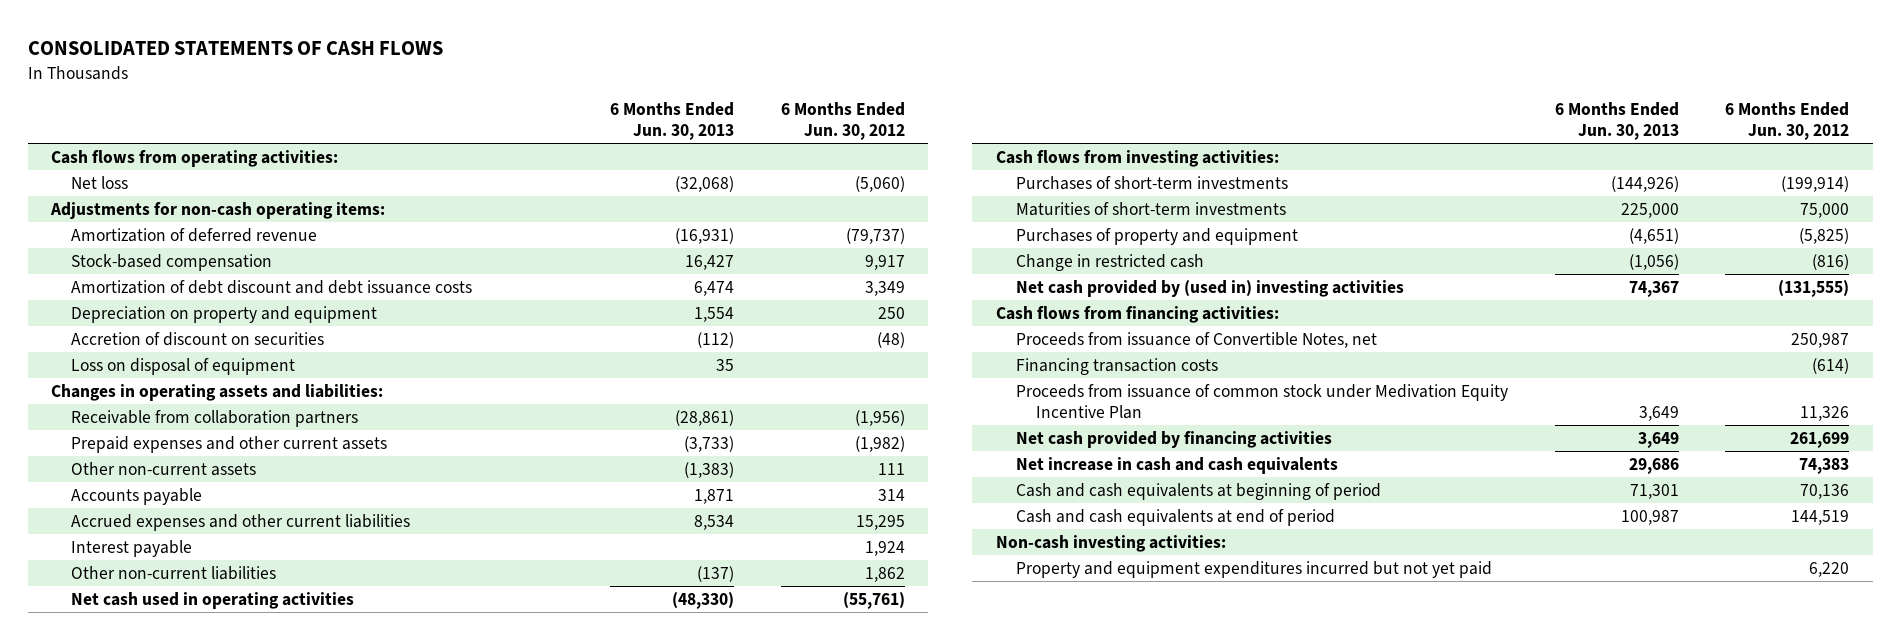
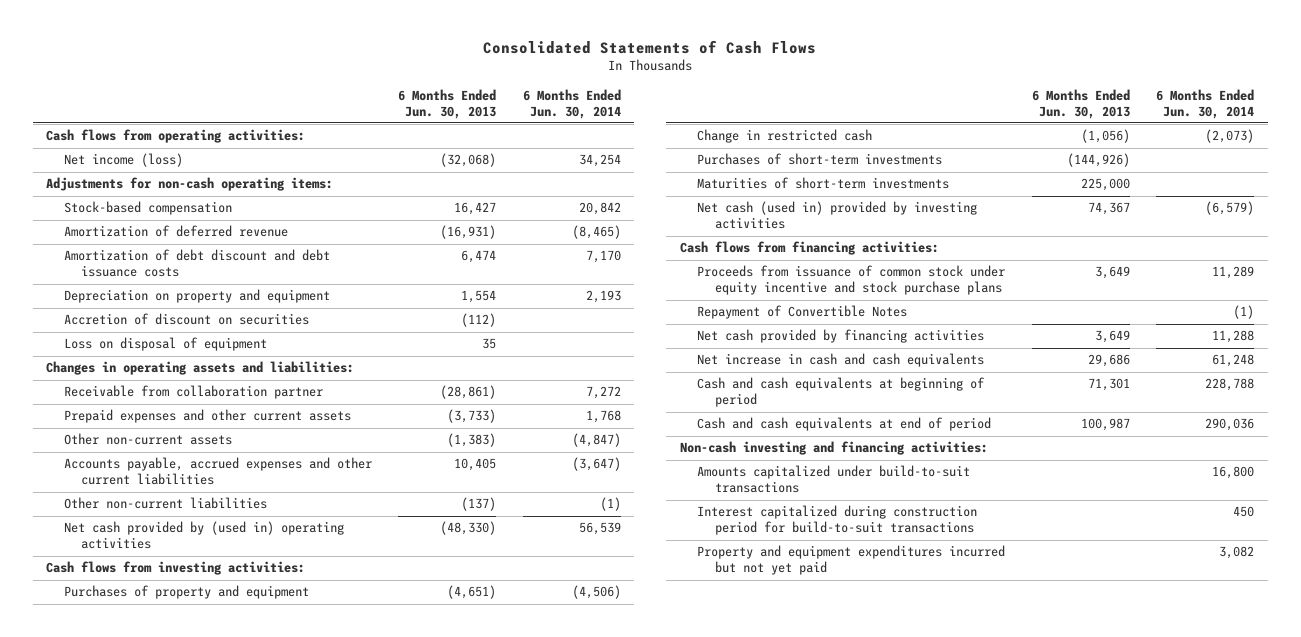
[27,41,443,56] CONSOLIDATED STATEMENTS OF CASH FLOWS -> [483,39,817,54] Consolidated Statements of Cash Flows
[780,102,905,141] 6 Months Ended Jun. 30, 2012 -> none
none -> [522,88,621,119] 6 Months Ended Jun. 30, 2014
[71,175,129,189] Net loss -> [63,153,183,168] Net income (loss)
[71,227,318,242] Amortization of deferred revenue -> [63,225,288,238] Amortization of deferred revenue
[71,409,359,427] Receivable from collaboration partners -> [63,385,323,400] Receivable from collaboration partner
[71,487,203,505] Accounts payable -> none
[71,539,193,557] Interest payable -> none
[71,513,411,531] Accrued expenses and other current liabilities -> [63,457,372,486] Accounts payable, accrued expenses and other current liabilities
[694,514,735,530] 8,534 -> [454,458,497,472] 10,405
[71,591,355,609] Net cash used in operating activities -> [63,521,344,550] Net cash provided by (used in) operating activities
[1015,175,1288,190] Purchases of short-term investments -> [697,153,943,166] Purchases of short-term investments
[1015,201,1286,216] Maturities of short-term investments -> [697,177,950,190] Maturities of short-term investments
[1015,279,1404,297] Net cash provided by (used in) investing activities -> [697,201,978,230] Net cash (used in) provided by investing activities
[1015,331,1377,348] Proceeds from issuance of Convertible Notes, net -> none
[1015,357,1218,375] Financing transaction costs -> none
[1015,383,1508,419] Proceeds from issuance of common stock under Medivation Equity Incentive Plan -> [697,265,1006,296] Proceeds from issuance of common stock under equity incentive and stock purchase plans
none -> [697,305,908,320] Repayment of Convertible Notes
[995,534,1226,552] Non-cash investing activities: -> [679,441,988,456] Non-cash investing and financing activities:
none -> [697,465,971,494] Amounts capitalized under build-to-suit transactions
none -> [697,505,978,536] Interest capitalized during construction period for build-to-suit transactions

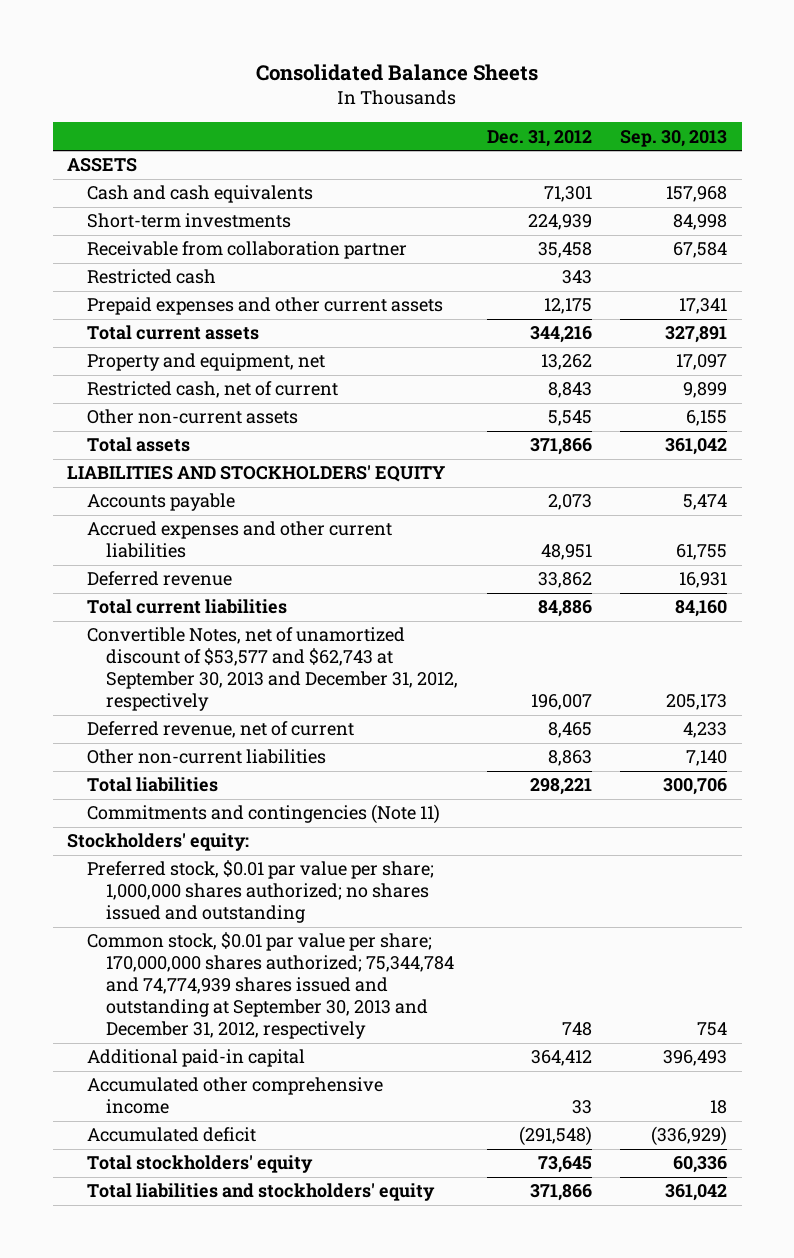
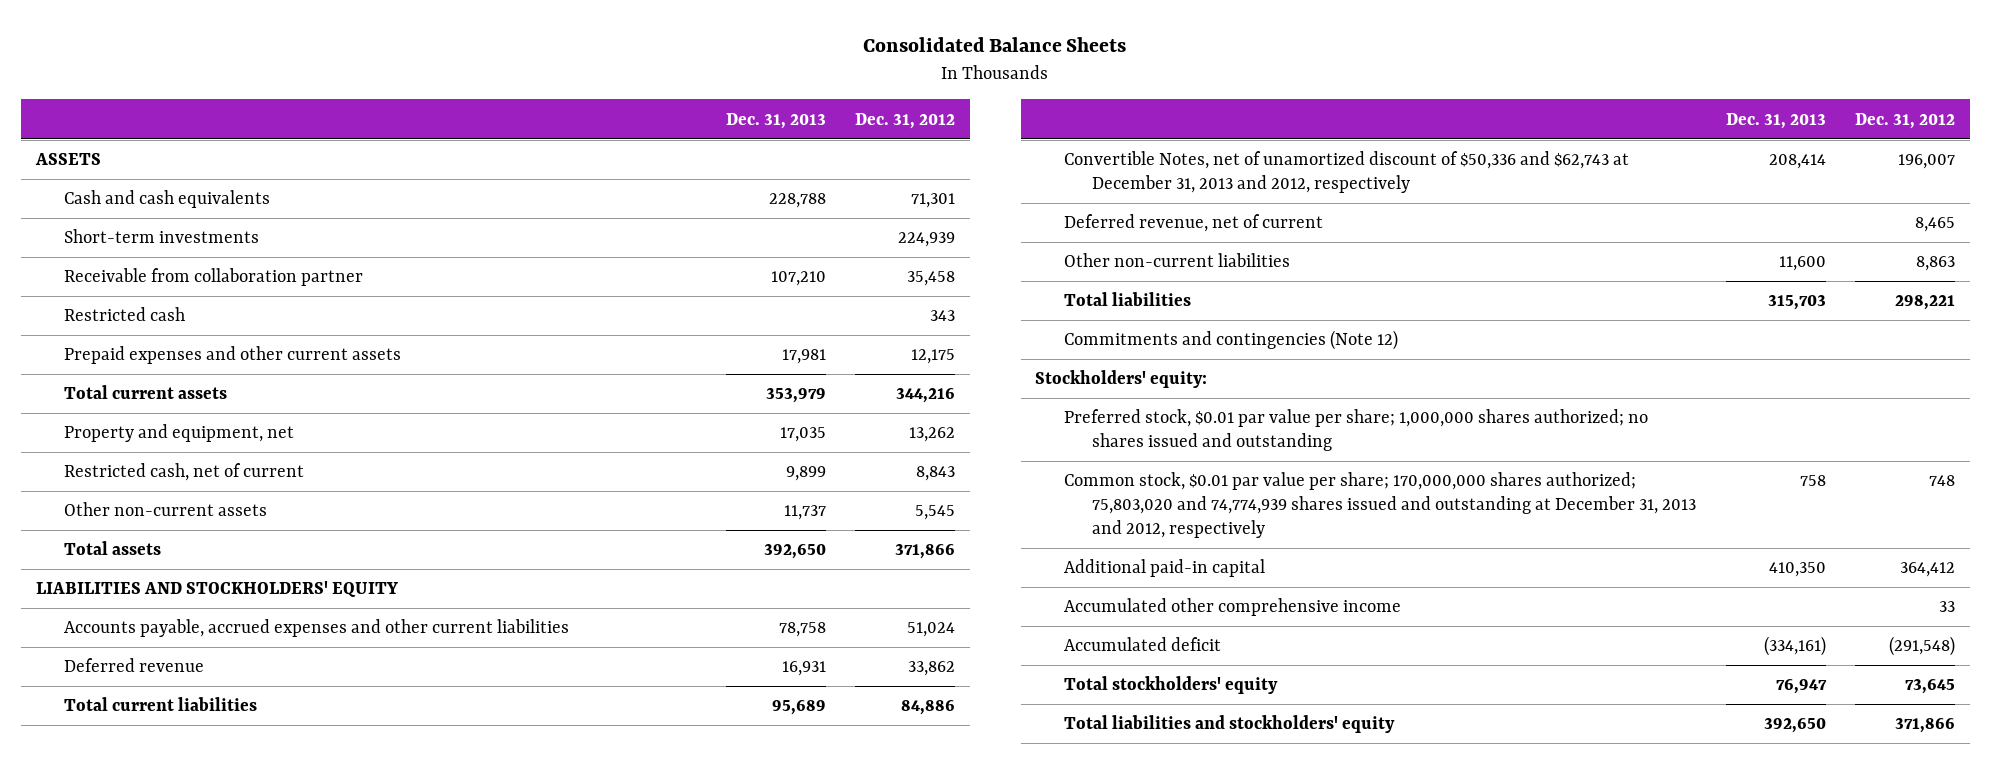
[620,129,728,147] Sep. 30, 2013 -> none
none -> [725,112,826,129] Dec. 31, 2013
[86,493,235,512] Accounts payable -> none
[86,521,392,559] Accrued expenses and other current liabilities -> [63,619,569,638] Accounts payable, accrued expenses and other current liabilities
[540,544,592,561] 48,951 -> [907,622,956,638] 51,024
[86,627,459,712] Convertible Notes, net of unamortized discount of $53,577 and $62,743 at September 30, 2013 and December 31, 2012, respectively -> [1063,151,1629,194] Convertible Notes, net of unamortized discount of $50,336 and $62,743 at December 31, 2013 and 2012, respectively
[86,804,440,825] Commitments and contingencies (Note 11) -> [1063,330,1398,351] Commitments and contingencies (Note 12)
[86,932,455,1040] Common stock, $0.01 par value per share; 170,000,000 shares authorized; 75,344,784 and 74,774,939 shares issued and outstanding at September 30, 2013 and December 31, 2012, respectively -> [1063,472,1696,539] Common stock, $0.01 par value per share; 170,000,000 shares authorized; 75,803,020 and 74,774,939 shares issued and outstanding at December 31, 2013 and 2012, respectively

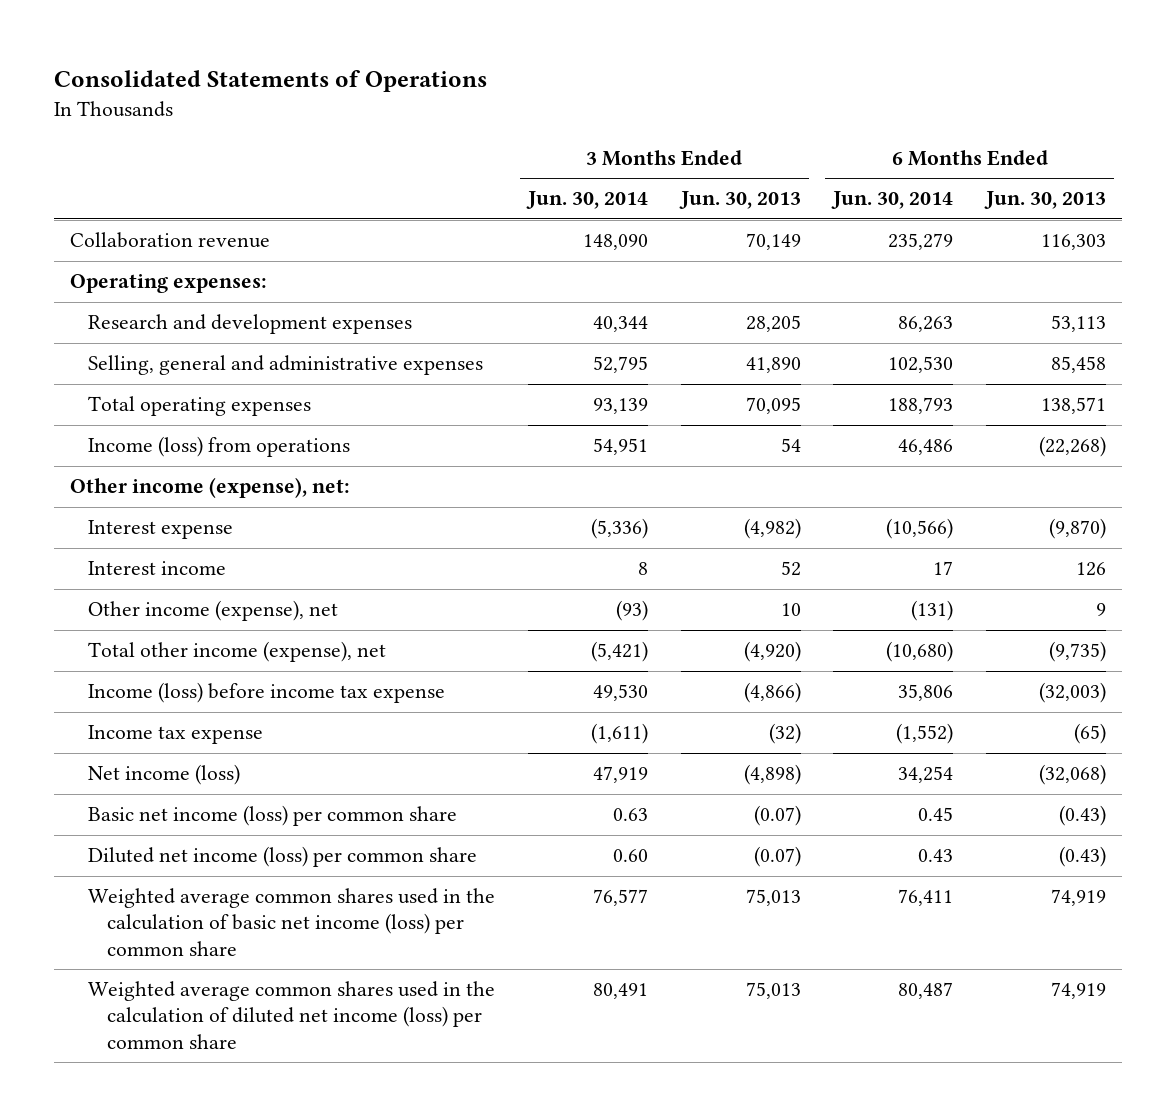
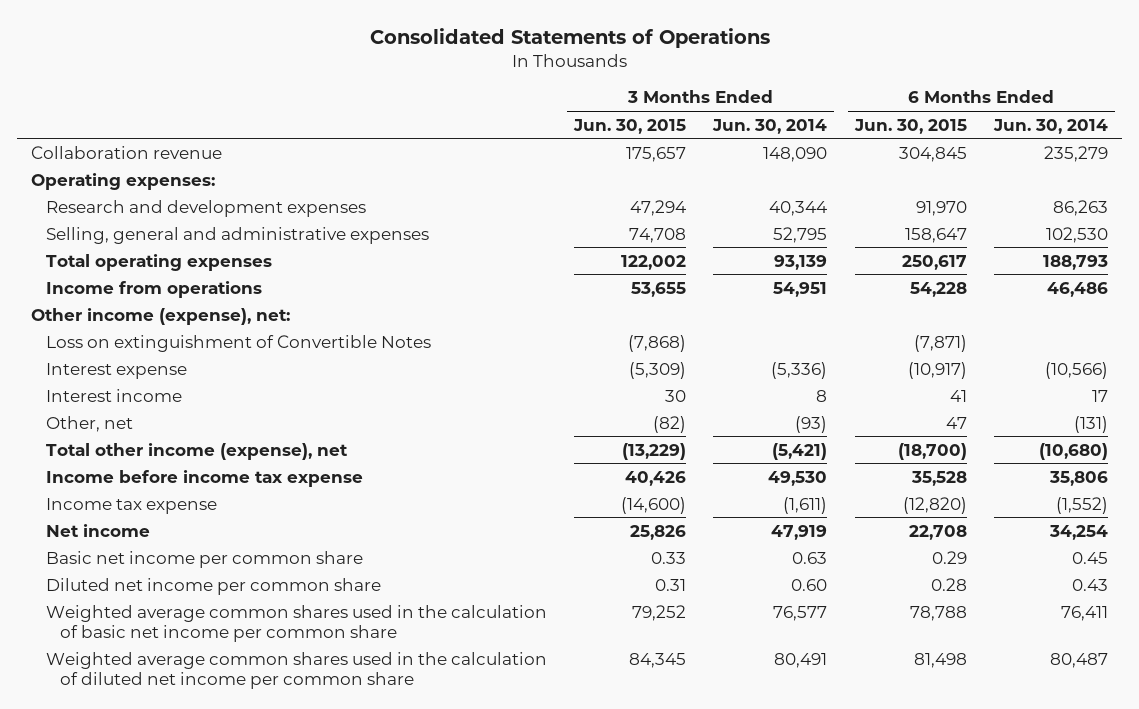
[678,191,801,210] Jun. 30, 2013 -> none
[984,191,1107,210] Jun. 30, 2013 -> none
none -> [573,118,687,134] Jun. 30, 2015
none -> [853,118,967,134] Jun. 30, 2015
[88,436,351,458] Income (loss) from operations -> [45,280,262,298] Income from operations
none -> [45,334,431,352] Loss on extinguishment of Convertible Notes
[88,600,339,622] Other income (expense), net -> [45,415,133,432] Other, net
[88,682,446,704] Income (loss) before income tax expense -> [45,469,363,487] Income before income tax expense
[88,764,241,786] Net income (loss) -> [45,523,150,537] Net income
[88,805,458,827] Basic net income (loss) per common share -> [45,550,363,568] Basic net income per common share
[88,846,478,868] Diluted net income (loss) per common share -> [45,577,381,595] Diluted net income per common share
[88,888,496,956] Weighted average common shares used in the calculation of basic net income (loss) per common share -> [45,604,547,642] Weighted average common shares used in the calculation of basic net income per common share
[88,981,496,1049] Weighted average common shares used in the calculation of diluted net income (loss) per common share -> [45,651,547,689] Weighted average common shares used in the calculation of diluted net income per common share

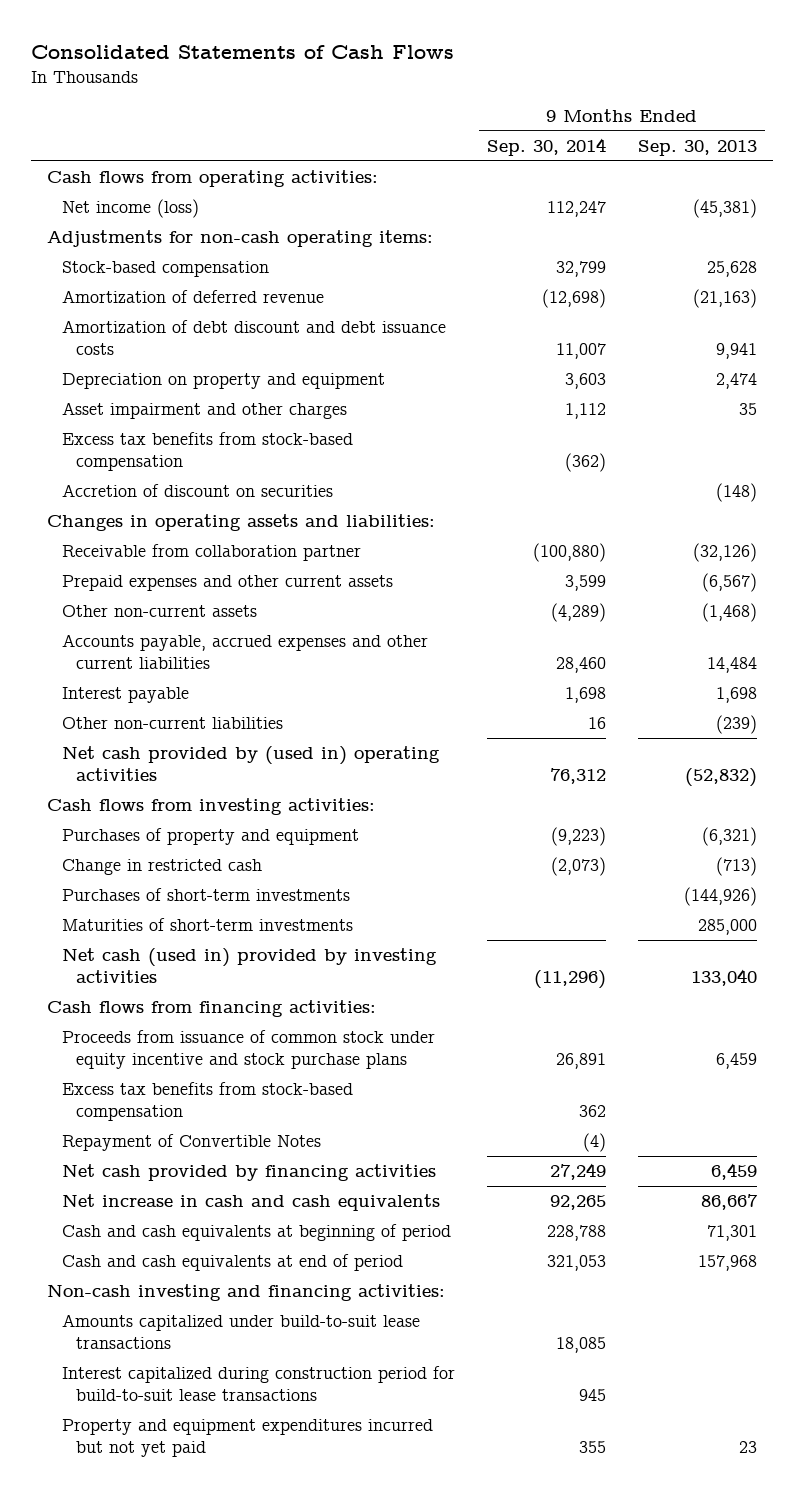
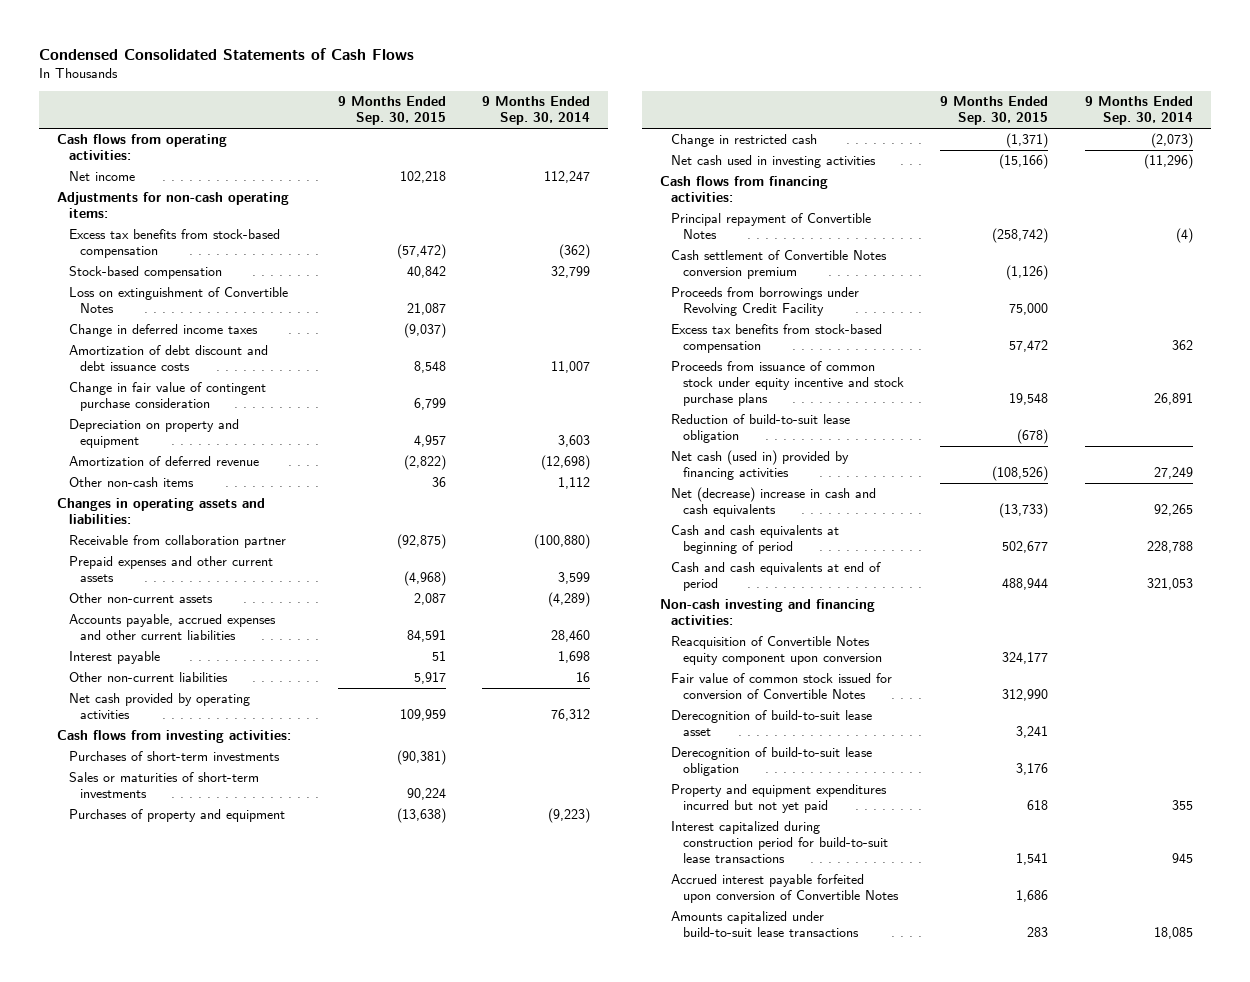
[30,44,454,59] Consolidated Statements of Cash Flows -> [39,47,415,60] Condensed Consolidated Statements of Cash Flows
[638,140,758,157] Sep. 30, 2013 -> none
none -> [337,96,446,126] 9 Months Ended Sep. 30, 2015
[61,199,199,219] Net income (loss) -> [68,171,135,182] Net income
[61,432,353,472] Excess tax benefits from stock-based compensation -> [68,229,280,259] Excess tax benefits from stock-based compensation
none -> [68,287,288,314] Loss on extinguishment of Convertible Notes
none -> [68,324,258,338] Change in deferred income taxes
none -> [68,382,266,412] Change in fair value of contingent purchase consideration
[61,484,333,498] Accretion of discount on securities -> none
[61,290,324,304] Amortization of deferred revenue -> [68,456,259,467] Amortization of deferred revenue
[61,402,347,420] Asset impairment and other charges -> [68,477,194,488] Other non-cash items
[61,746,440,782] Net cash provided by (used in) operating activities -> [68,693,250,720] Net cash provided by operating activities
[61,888,350,902] Purchases of short-term investments -> [68,751,280,762] Purchases of short-term investments
none -> [68,772,259,799] Sales or maturities of short-term investments
[61,918,353,932] Maturities of short-term investments -> none
[61,948,437,984] Net cash (used in) provided by investing activities -> [671,155,877,169] Net cash used in investing activities
none -> [671,213,872,240] Principal repayment of Convertible Notes
none -> [671,250,888,280] Cash settlement of Convertible Notes conversion premium
none -> [671,287,860,317] Proceeds from borrowings under Revolving Credit Facility
[61,1134,321,1152] Repayment of Convertible Notes -> none
[61,1030,435,1070] Proceeds from issuance of common stock under equity incentive and stock purchase plans -> [671,361,904,406] Proceeds from issuance of common stock under equity incentive and stock purchase plans
none -> [671,414,851,444] Reduction of build-to-suit lease obligation
[61,1164,436,1182] Net cash provided by financing activities -> [671,450,850,481] Net cash (used in) provided by financing activities
[61,1194,440,1212] Net increase in cash and cash equivalents -> [671,487,877,518] Net (decrease) increase in cash and cash equivalents
none -> [671,636,882,666] Reacquisition of Convertible Notes equity component upon conversion
none -> [671,673,893,700] Fair value of common stock issued for conversion of Convertible Notes
none -> [671,710,873,737] Derecognition of build-to-suit lease asset
none -> [671,747,873,777] Derecognition of build-to-suit lease obligation
[61,1366,455,1402] Interest capitalized during construction period for build-to-suit lease transactions -> [671,821,888,863] Interest capitalized during construction period for build-to-suit lease transactions
none -> [671,874,899,904] Accrued interest payable forfeited upon conversion of Convertible Notes
[61,1314,420,1350] Amounts capitalized under build-to-suit lease transactions -> [671,911,859,938] Amounts capitalized under build-to-suit lease transactions

